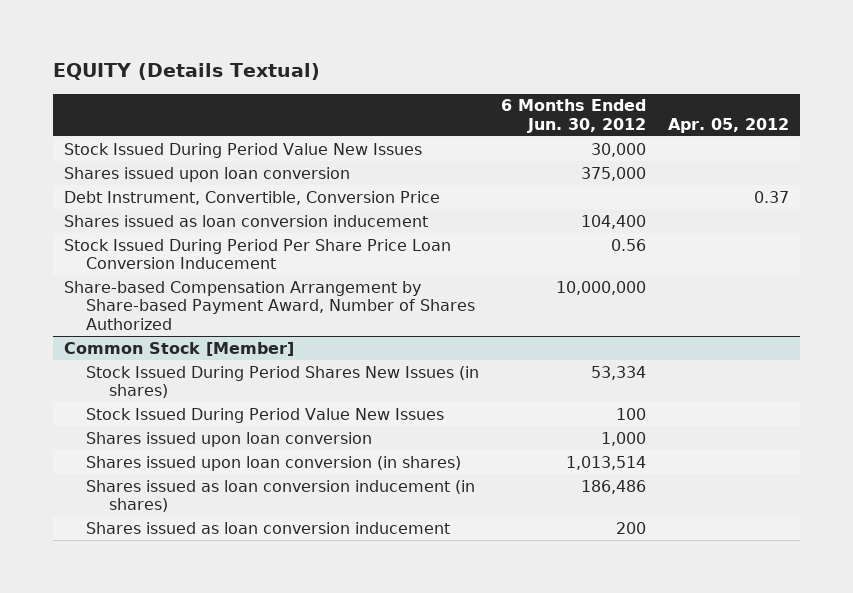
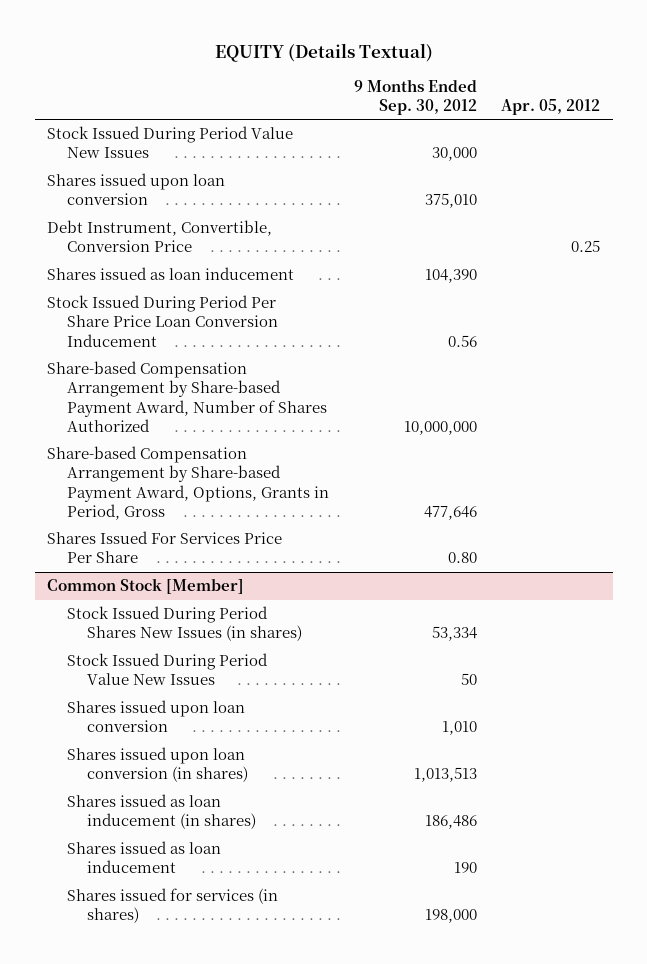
[501,99,647,134] 6 Months Ended Jun. 30, 2012 -> none
none -> [353,78,477,115] 9 Months Ended Sep. 30, 2012
[754,190,790,203] 0.37 -> [571,240,601,253] 0.25
[63,214,428,227] Shares issued as loan conversion inducement -> [46,267,294,281] Shares issued as loan inducement
none -> [46,446,329,520] Share-based Compensation Arrangement by Share-based Payment Award, Options, Grants in Period, Gross
none -> [46,531,282,564] Shares Issued For Services Price Per Share
[86,479,476,513] Shares issued as loan conversion inducement (in shares) -> [66,794,256,830] Shares issued as loan inducement (in shares)
[86,521,451,534] Shares issued as loan conversion inducement -> [66,841,221,874] Shares issued as loan inducement
none -> [66,888,278,924] Shares issued for services (in shares)

